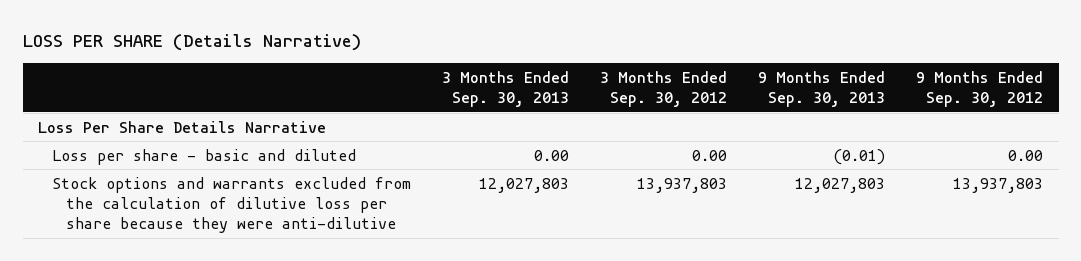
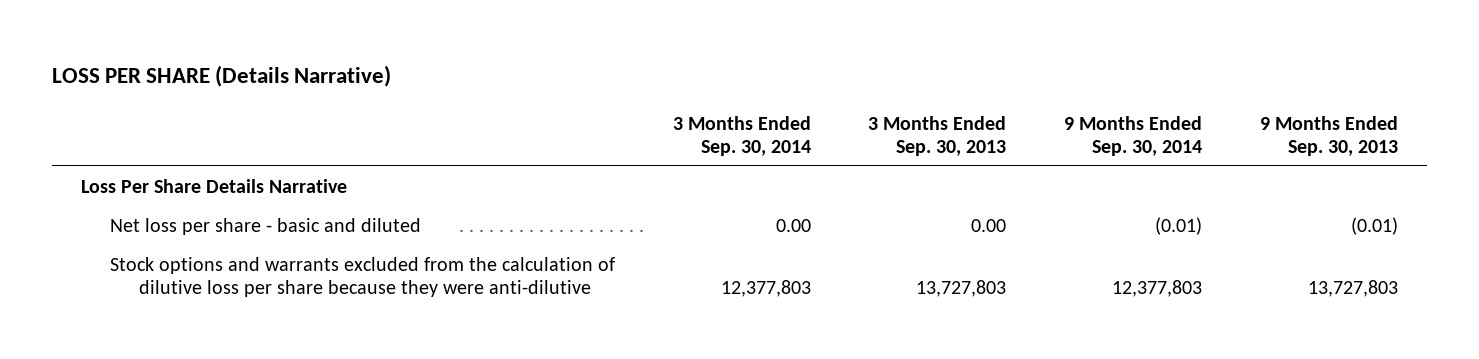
[599,70,727,108] 3 Months Ended Sep. 30, 2012 -> none
[916,70,1044,108] 9 Months Ended Sep. 30, 2012 -> none
none -> [672,115,811,156] 3 Months Ended Sep. 30, 2014
none -> [1064,115,1203,156] 9 Months Ended Sep. 30, 2014
[51,148,356,165] Loss per share - basic and diluted -> [110,218,422,236] Net loss per share - basic and diluted
[478,177,569,193] 12,027,803 -> [916,280,1007,298] 13,727,803
[794,177,885,193] 12,027,803 -> [1307,280,1398,298] 13,727,803

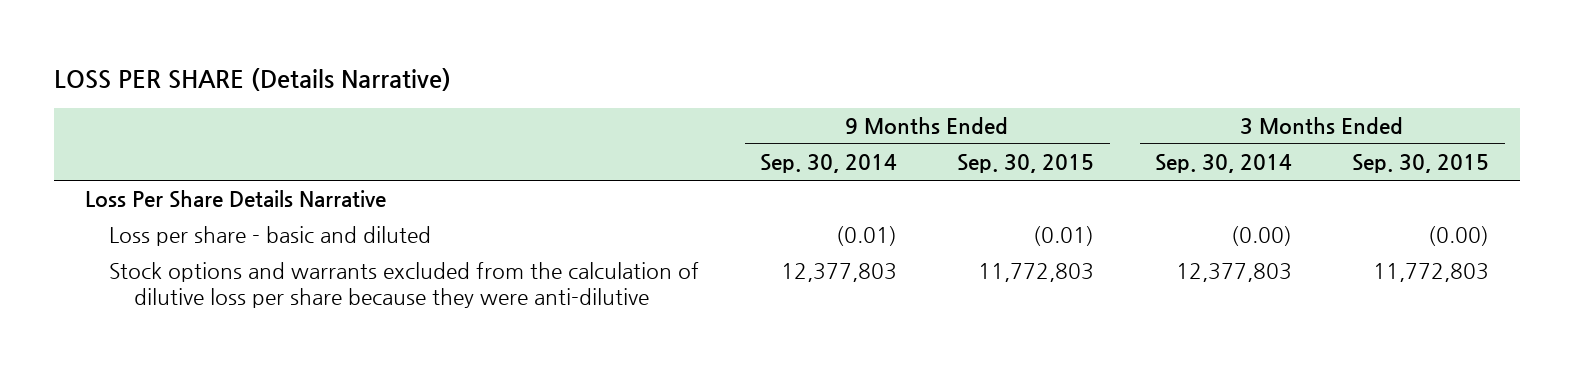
[868,115,1007,156] 3 Months Ended Sep. 30, 2013 -> none
[1259,115,1398,156] 9 Months Ended Sep. 30, 2013 -> none
none -> [957,154,1095,174] Sep. 30, 2015
none -> [1352,154,1490,174] Sep. 30, 2015
[110,218,422,236] Net loss per share - basic and diluted -> [109,226,432,247] Loss per share - basic and diluted
[775,219,811,233] 0.00 -> [1230,226,1292,247] (0.00)

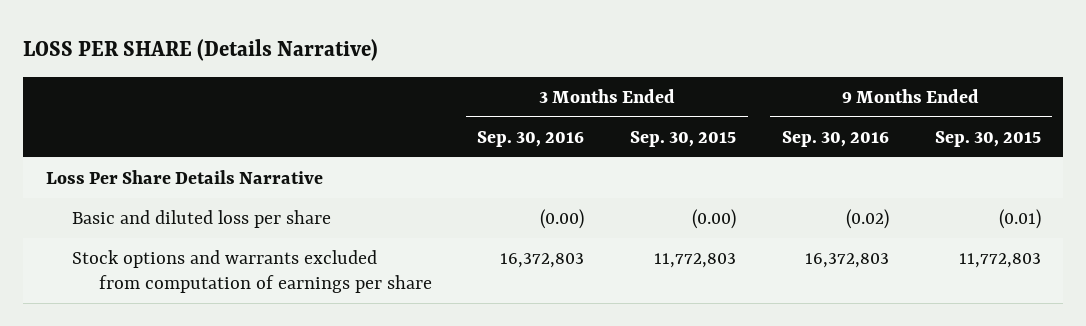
[759,154,897,174] Sep. 30, 2014 -> none
[1154,154,1292,174] Sep. 30, 2014 -> none
none -> [477,130,585,147] Sep. 30, 2016
none -> [781,130,889,147] Sep. 30, 2016
[109,226,432,247] Loss per share - basic and diluted -> [72,209,332,228] Basic and diluted loss per share
[109,262,700,308] Stock options and warrants excluded from the calculation of dilutive loss per share because they were anti-dilutive -> [72,249,432,293] Stock options and warrants excluded from computation of earnings per share

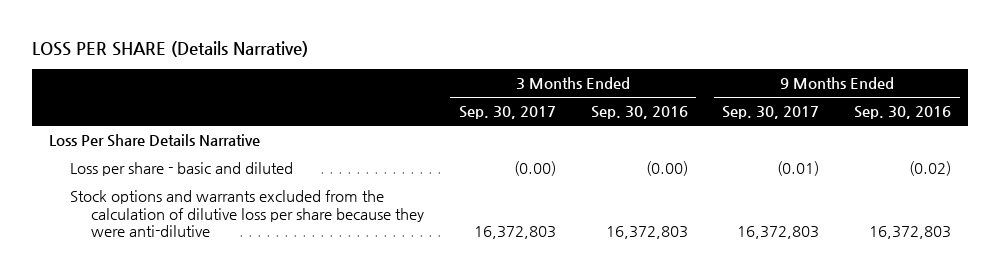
[630,130,737,147] Sep. 30, 2015 -> none
[934,130,1041,147] Sep. 30, 2015 -> none
none -> [458,106,556,120] Sep. 30, 2017
none -> [722,106,820,120] Sep. 30, 2017
[72,209,332,228] Basic and diluted loss per share -> [70,162,294,177] Loss per share - basic and diluted
[72,249,432,293] Stock options and warrants excluded from computation of earnings per share -> [70,190,425,238] Stock options and warrants excluded from the calculation of dilutive loss per share because they were anti-dilutive

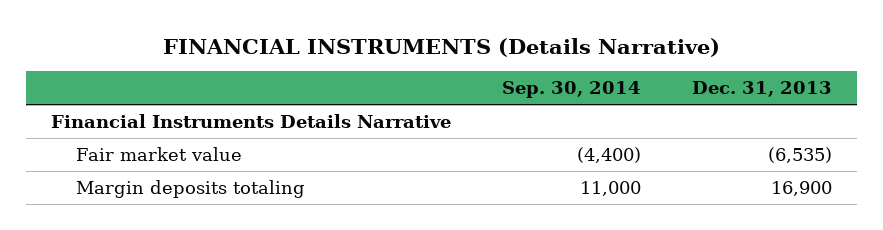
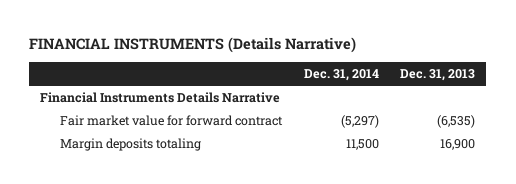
[502,81,642,99] Sep. 30, 2014 -> none
none -> [303,68,379,81] Dec. 31, 2014
[76,146,243,161] Fair market value -> [59,115,283,127] Fair market value for forward contract

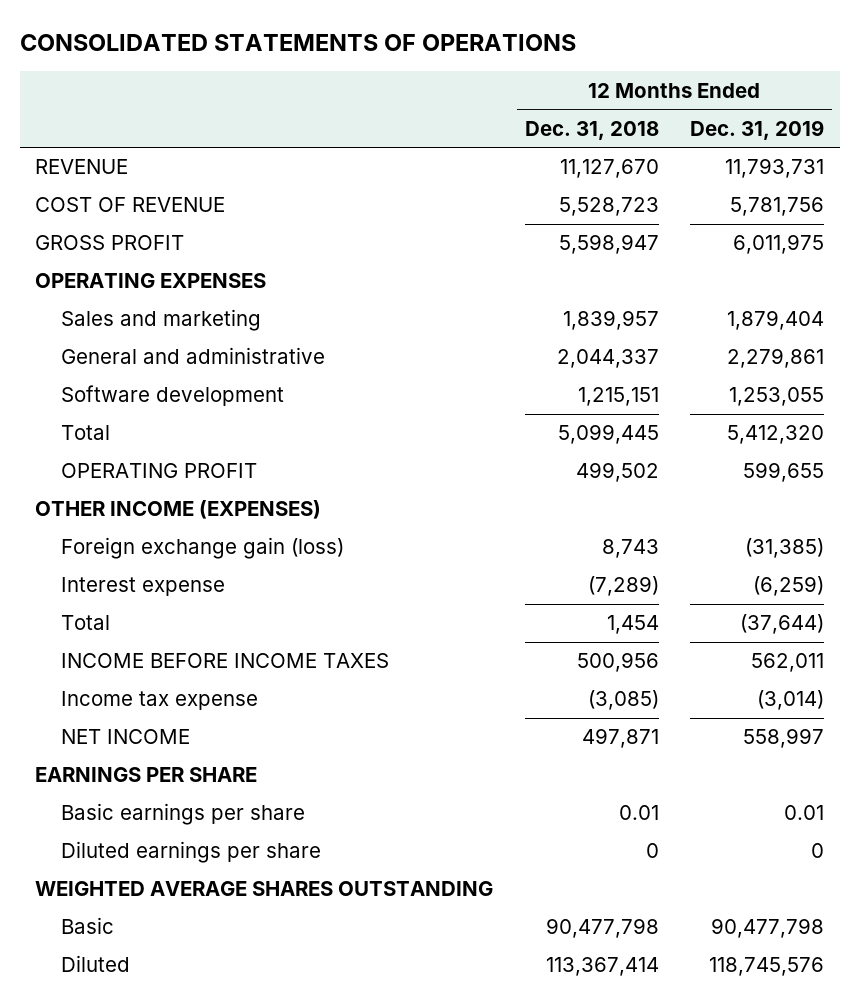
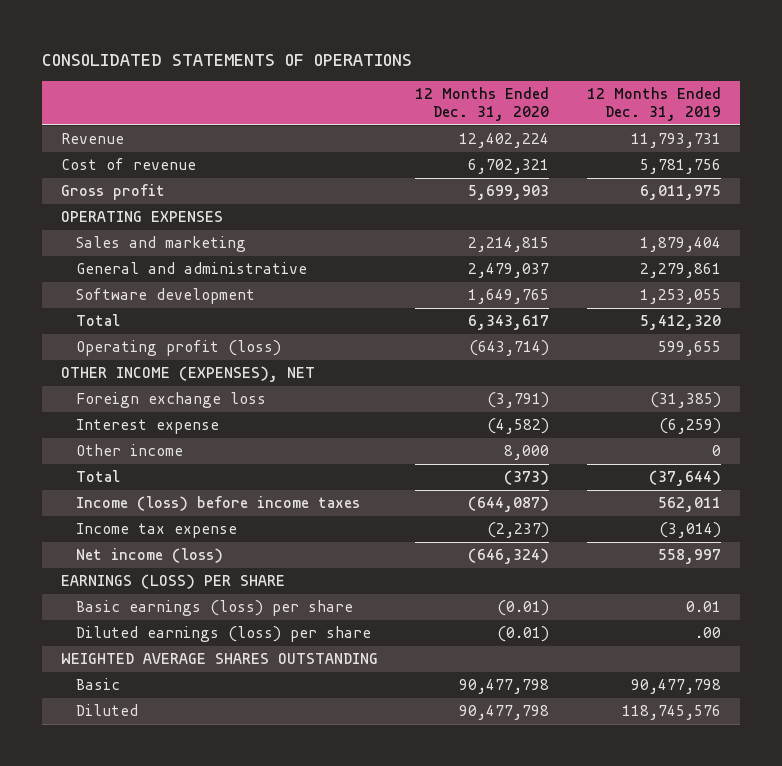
[524,120,659,140] Dec. 31, 2018 -> none
none -> [415,87,550,122] 12 Months Ended Dec. 31, 2020
[35,159,129,175] REVENUE -> [60,133,124,145] Revenue
[35,197,226,213] COST OF REVENUE -> [60,158,196,171] Cost of revenue
[35,235,185,251] GROSS PROFIT -> [60,184,165,201] Gross profit
[60,463,257,479] OPERATING PROFIT -> [76,340,282,357] Operating profit (loss)
[35,500,322,520] OTHER INCOME (EXPENSES) -> [60,366,315,383] OTHER INCOME (EXPENSES), NET
[60,537,344,560] Foreign exchange gain (loss) -> [76,392,267,409] Foreign exchange loss
none -> [76,444,184,457] Other income
[60,653,389,669] INCOME BEFORE INCOME TAXES -> [76,496,361,512] Income (loss) before income taxes
[60,729,190,745] NET INCOME -> [76,548,224,564] Net income (loss)
[35,767,258,783] EARNINGS PER SHARE -> [60,574,285,590] EARNINGS (LOSS) PER SHARE
[60,803,305,826] Basic earnings per share -> [76,600,354,617] Basic earnings (loss) per share
[60,841,321,864] Diluted earnings per share -> [76,626,372,643] Diluted earnings (loss) per share
[811,843,825,859] 0 -> [694,627,721,639] .00

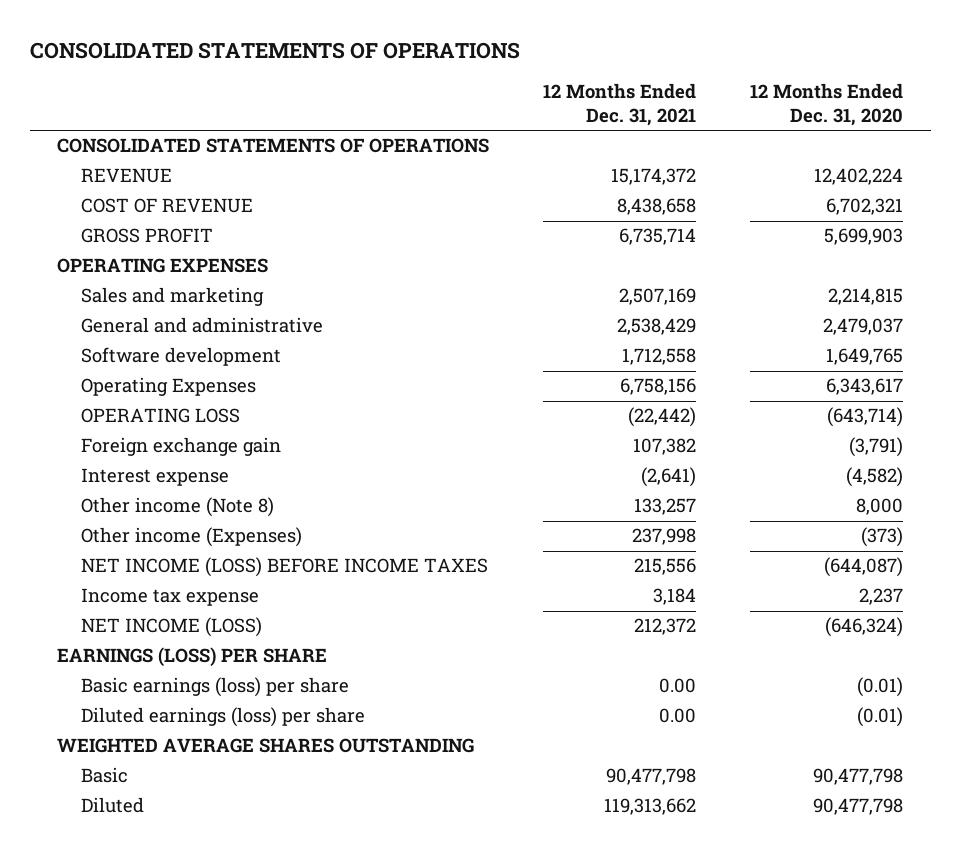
[586,87,721,122] 12 Months Ended Dec. 31, 2019 -> none
none -> [543,83,697,127] 12 Months Ended Dec. 31, 2021
none -> [56,138,489,154] CONSOLIDATED STATEMENTS OF OPERATIONS
[60,133,124,145] Revenue -> [80,168,172,184] REVENUE
[60,158,196,171] Cost of revenue -> [80,198,253,214] COST OF REVENUE
[60,184,165,201] Gross profit -> [80,228,213,244] GROSS PROFIT
[60,366,315,383] OTHER INCOME (EXPENSES), NET -> none
[76,314,121,327] Total -> [80,377,256,397] Operating Expenses
[76,340,282,357] Operating profit (loss) -> [80,408,240,424] OPERATING LOSS
[76,392,267,409] Foreign exchange loss -> [80,437,281,457] Foreign exchange gain
[76,444,184,457] Other income -> [80,497,274,518] Other income (Note 8)
[76,470,121,483] Total -> [80,527,302,548] Other income (Expenses)
[76,496,361,512] Income (loss) before income taxes -> [80,557,488,578] NET INCOME (LOSS) BEFORE INCOME TAXES
[487,522,550,539] (2,237) -> [859,588,904,606] 2,237
[76,548,224,564] Net income (loss) -> [80,617,262,638] NET INCOME (LOSS)

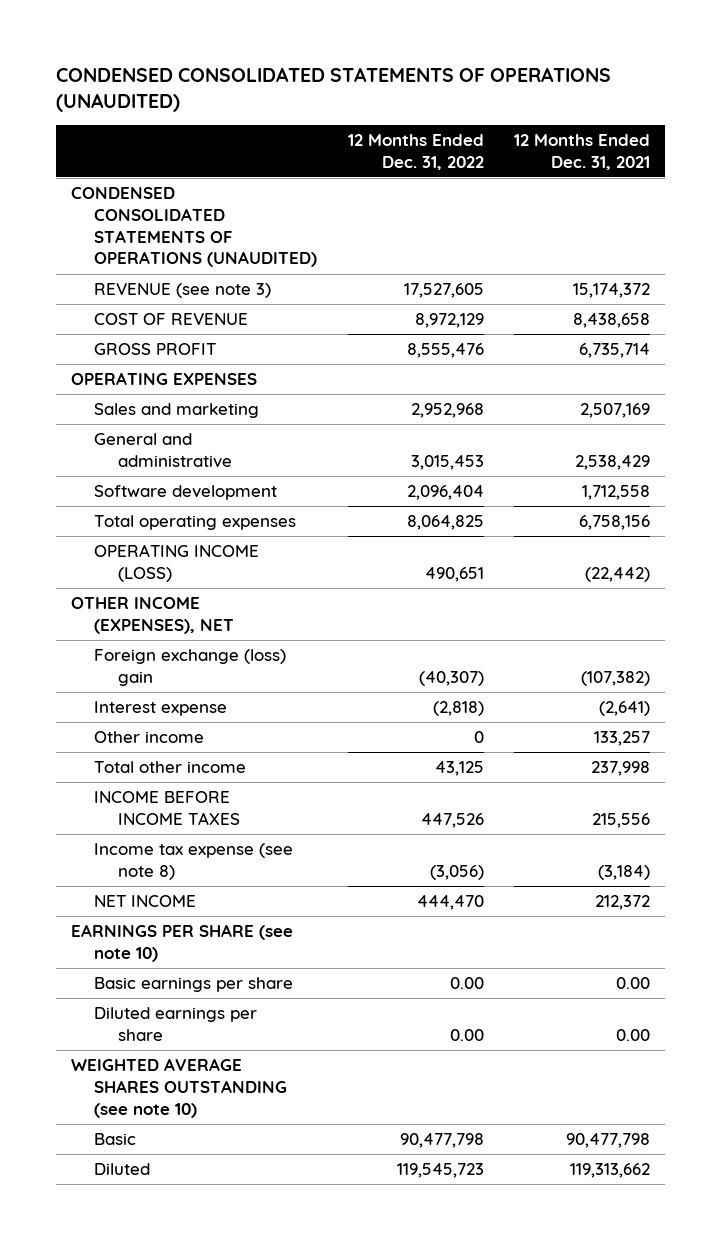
[29,42,520,60] CONSOLIDATED STATEMENTS OF OPERATIONS -> [55,66,611,112] CONDENSED CONSOLIDATED STATEMENTS OF OPERATIONS (UNAUDITED)
[750,83,904,127] 12 Months Ended Dec. 31, 2020 -> none
none -> [347,133,484,170] 12 Months Ended Dec. 31, 2022
[56,138,489,154] CONSOLIDATED STATEMENTS OF OPERATIONS -> [70,187,318,268] CONDENSED CONSOLIDATED STATEMENTS OF OPERATIONS (UNAUDITED)
[80,168,172,184] REVENUE -> [94,283,272,299] REVENUE (see note 3)
[80,377,256,397] Operating Expenses -> [94,515,297,531] Total operating expenses
[80,408,240,424] OPERATING LOSS -> [94,544,260,582] OPERATING INCOME (LOSS)
none -> [70,597,235,634] OTHER INCOME (EXPENSES), NET
[80,437,281,457] Foreign exchange gain -> [94,649,287,686] Foreign exchange (loss) gain
[633,438,697,456] 107,382 -> [581,670,651,686] (107,382)
[80,497,274,518] Other income (Note 8) -> [94,731,205,744] Other income
[80,527,302,548] Other income (Expenses) -> [94,761,247,774] Total other income
[80,557,488,578] NET INCOME (LOSS) BEFORE INCOME TAXES -> [94,791,240,825] INCOME BEFORE INCOME TAXES
[80,588,259,607] Income tax expense -> [94,843,294,880] Income tax expense (see note 8)
[653,588,697,606] 3,184 -> [598,864,651,880] (3,184)
[80,617,262,638] NET INCOME (LOSS) -> [94,895,197,908] NET INCOME
[56,647,327,668] EARNINGS (LOSS) PER SHARE -> [70,924,293,962] EARNINGS PER SHARE (see note 10)
[80,677,349,698] Basic earnings (loss) per share -> [94,977,294,993] Basic earnings per share
[80,707,365,728] Diluted earnings (loss) per share -> [94,1007,258,1041] Diluted earnings per share
[56,738,474,754] WEIGHTED AVERAGE SHARES OUTSTANDING -> [70,1058,288,1118] WEIGHTED AVERAGE SHARES OUTSTANDING (see note 10)

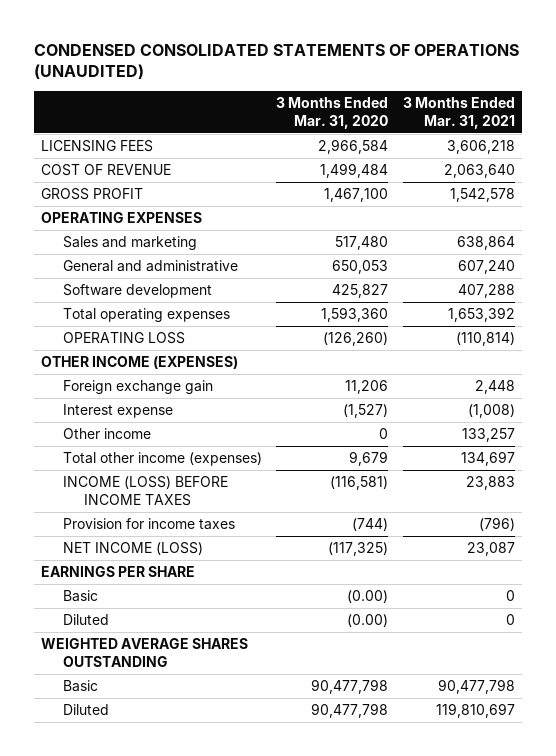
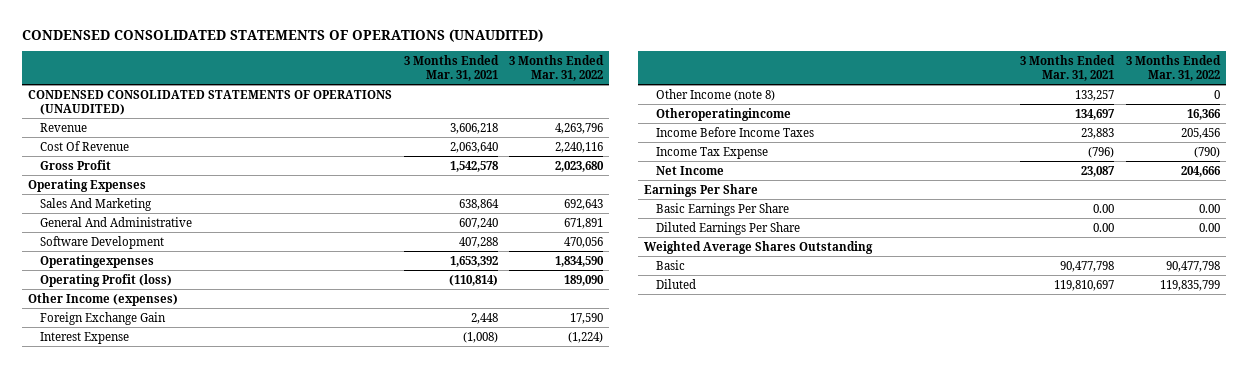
[276,97,389,129] 3 Months Ended Mar. 31, 2020 -> none
none -> [509,55,605,82] 3 Months Ended Mar. 31, 2022
none -> [27,89,392,115] CONDENSED CONSOLIDATED STATEMENTS OF OPERATIONS (UNAUDITED)
[41,140,154,153] LICENSING FEES -> [39,122,87,132] Revenue
[41,164,172,177] COST OF REVENUE -> [39,140,129,151] Cost Of Revenue
[41,188,144,201] GROSS PROFIT -> [39,159,111,170] Gross Profit
[41,212,203,224] OPERATING EXPENSES -> [27,178,146,192] Operating Expenses
[62,236,197,251] Sales and marketing -> [39,197,152,211] Sales And Marketing
[62,260,238,273] General and administrative -> [39,216,192,227] General And Administrative
[62,284,212,299] Software development -> [39,235,164,249] Software Development
[62,308,230,323] Total operating expenses -> [39,254,154,268] Operatingexpenses
[62,332,185,345] OPERATING LOSS -> [39,273,172,287] Operating Profit (loss)
[41,356,239,370] OTHER INCOME (EXPENSES) -> [27,292,178,306] Other Income (expenses)
[62,380,213,395] Foreign exchange gain -> [39,311,166,325] Foreign Exchange Gain
[62,404,173,419] Interest expense -> [39,331,129,344] Interest Expense
[62,428,151,440] Other income -> [656,88,776,101] Other Income (note 8)
[62,452,262,467] Total other income (expenses) -> [656,107,792,121] Otheroperatingincome
[62,476,228,506] INCOME (LOSS) BEFORE INCOME TAXES -> [656,126,815,137] Income Before Income Taxes
[62,518,235,531] Provision for income taxes -> [656,146,769,159] Income Tax Expense
[62,542,203,556] NET INCOME (LOSS) -> [656,165,725,175] Net Income
[41,566,196,578] EARNINGS PER SHARE -> [644,183,759,197] Earnings Per Share
[62,590,98,603] Basic -> [656,202,790,216] Basic Earnings Per Share
[505,590,515,602] 0 -> [1093,203,1115,213] 0.00
[62,614,109,626] Diluted -> [656,221,801,235] Diluted Earnings Per Share
[505,614,515,626] 0 -> [1093,222,1115,232] 0.00
[41,638,249,667] WEIGHTED AVERAGE SHARES OUTSTANDING -> [644,240,874,254] Weighted Average Shares Outstanding

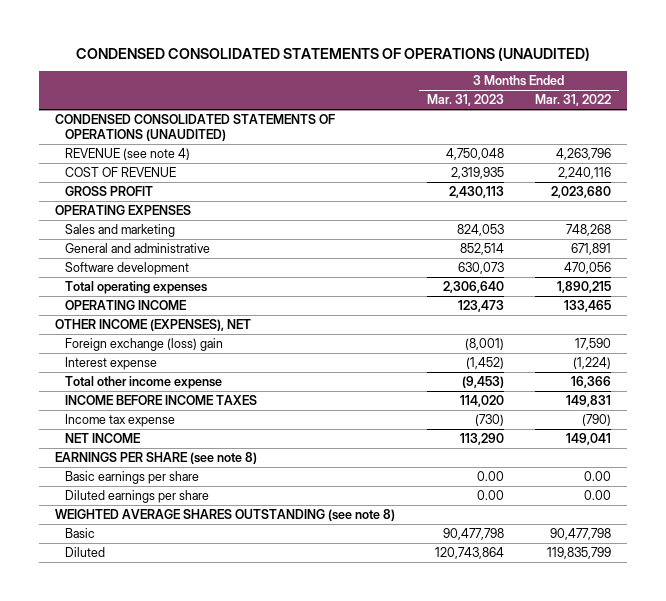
[403,55,499,82] 3 Months Ended Mar. 31, 2021 -> none
none -> [426,94,504,107] Mar. 31, 2023
[39,254,154,268] Operatingexpenses -> none
[656,88,776,101] Other Income (note 8) -> none
[39,122,87,132] Revenue -> [64,148,190,161] REVENUE (see note 4)
[39,140,129,151] Cost Of Revenue -> [64,167,176,178] COST OF REVENUE
[39,159,111,170] Gross Profit -> [64,186,153,197] GROSS PROFIT
[27,178,146,192] Operating Expenses -> [55,205,192,216] OPERATING EXPENSES
[39,197,152,211] Sales And Marketing -> [64,224,175,238] Sales and marketing
[564,198,604,210] 692,643 -> [565,224,611,237] 748,268
[39,216,192,227] General And Administrative -> [64,243,210,254] General and administrative
[39,235,164,249] Software Development -> [64,262,189,276] Software development
none -> [64,281,207,295] Total operating expenses
[39,273,172,287] Operating Profit (loss) -> [64,300,187,311] OPERATING INCOME
[564,274,605,286] 189,090 -> [563,300,611,313] 133,465
[27,292,178,306] Other Income (expenses) -> [55,319,252,332] OTHER INCOME (EXPENSES), NET
[39,311,166,325] Foreign Exchange Gain -> [64,338,223,352] Foreign exchange (loss) gain
[39,331,129,344] Interest Expense -> [64,357,157,371] Interest expense
[656,107,792,121] Otheroperatingincome -> [64,376,222,390] Total other income expense
[656,126,815,137] Income Before Income Taxes -> [64,395,257,406] INCOME BEFORE INCOME TAXES
[1180,127,1220,139] 205,456 -> [565,395,611,408] 149,831
[656,146,769,159] Income Tax Expense -> [64,414,175,428] Income tax expense
[656,165,725,175] Net Income -> [64,433,141,444] NET INCOME
[1180,165,1221,177] 204,666 -> [565,433,611,446] 149,041
[644,183,759,197] Earnings Per Share -> [55,452,258,465] EARNINGS PER SHARE (see note 8)
[656,202,790,216] Basic Earnings Per Share -> [64,471,199,485] Basic earnings per share
[656,221,801,235] Diluted Earnings Per Share -> [64,490,209,504] Diluted earnings per share
[644,240,874,254] Weighted Average Shares Outstanding -> [55,509,396,522] WEIGHTED AVERAGE SHARES OUTSTANDING (see note 8)

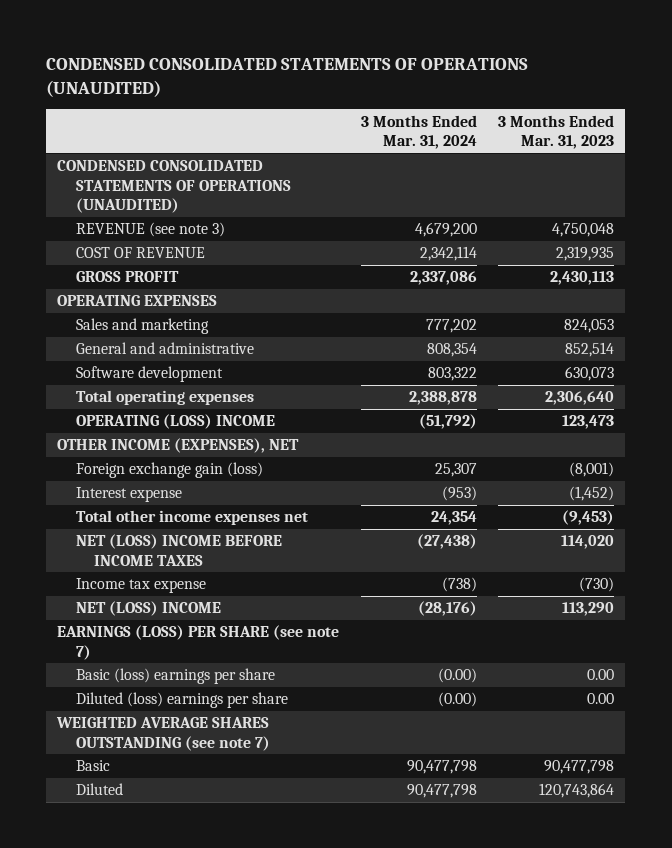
[534,94,611,107] Mar. 31, 2022 -> none
none -> [360,114,477,149] 3 Months Ended Mar. 31, 2024
[64,148,190,161] REVENUE (see note 4) -> [75,222,225,238] REVENUE (see note 3)
[64,300,187,311] OPERATING INCOME -> [75,414,275,430] OPERATING (LOSS) INCOME
[64,338,223,352] Foreign exchange (loss) gain -> [75,462,263,479] Foreign exchange gain (loss)
[64,376,222,390] Total other income expense -> [75,510,308,526] Total other income expenses net
[64,395,257,406] INCOME BEFORE INCOME TAXES -> [75,534,282,566] NET (LOSS) INCOME BEFORE INCOME TAXES
[64,433,141,444] NET INCOME -> [75,601,221,617] NET (LOSS) INCOME
[55,452,258,465] EARNINGS PER SHARE (see note 8) -> [57,625,340,660] EARNINGS (LOSS) PER SHARE (see note 7)
[64,471,199,485] Basic earnings per share -> [75,668,275,685] Basic (loss) earnings per share
[64,490,209,504] Diluted earnings per share -> [75,692,288,709] Diluted (loss) earnings per share
[55,509,396,522] WEIGHTED AVERAGE SHARES OUTSTANDING (see note 8) -> [56,717,270,751] WEIGHTED AVERAGE SHARES OUTSTANDING (see note 7)

